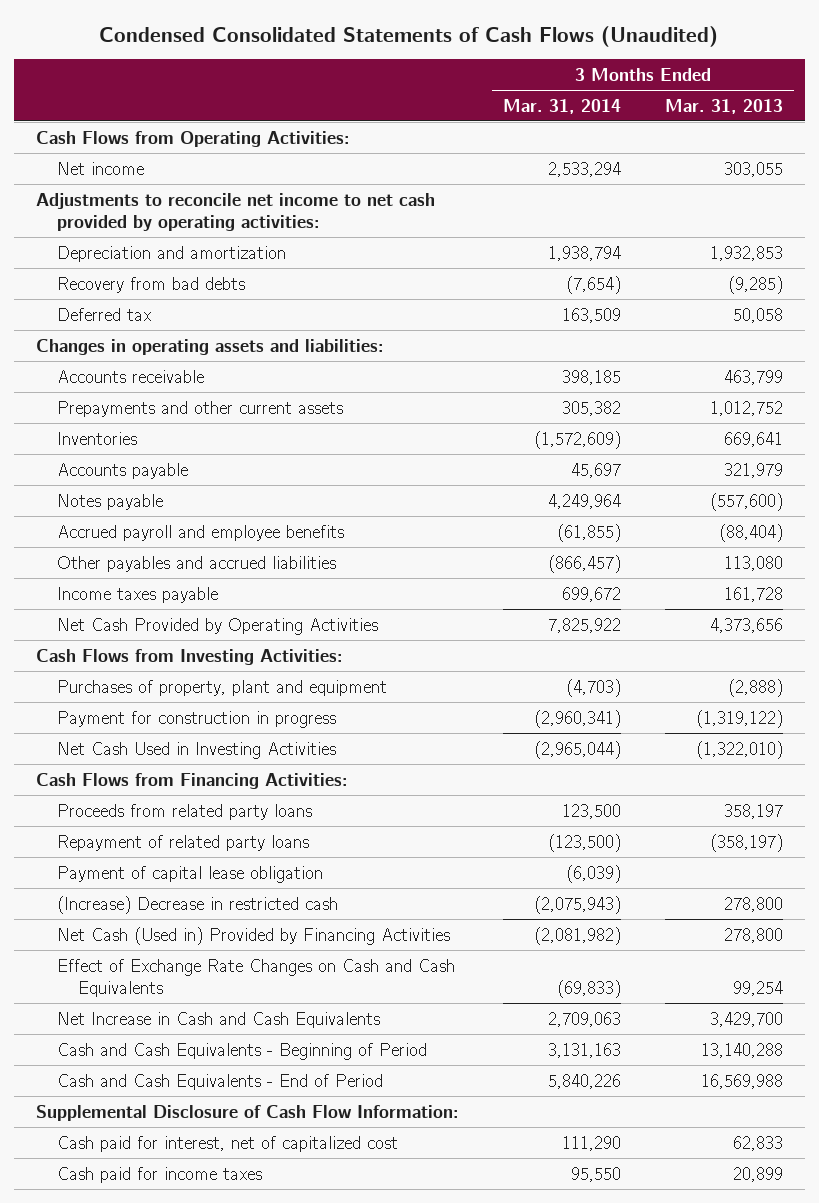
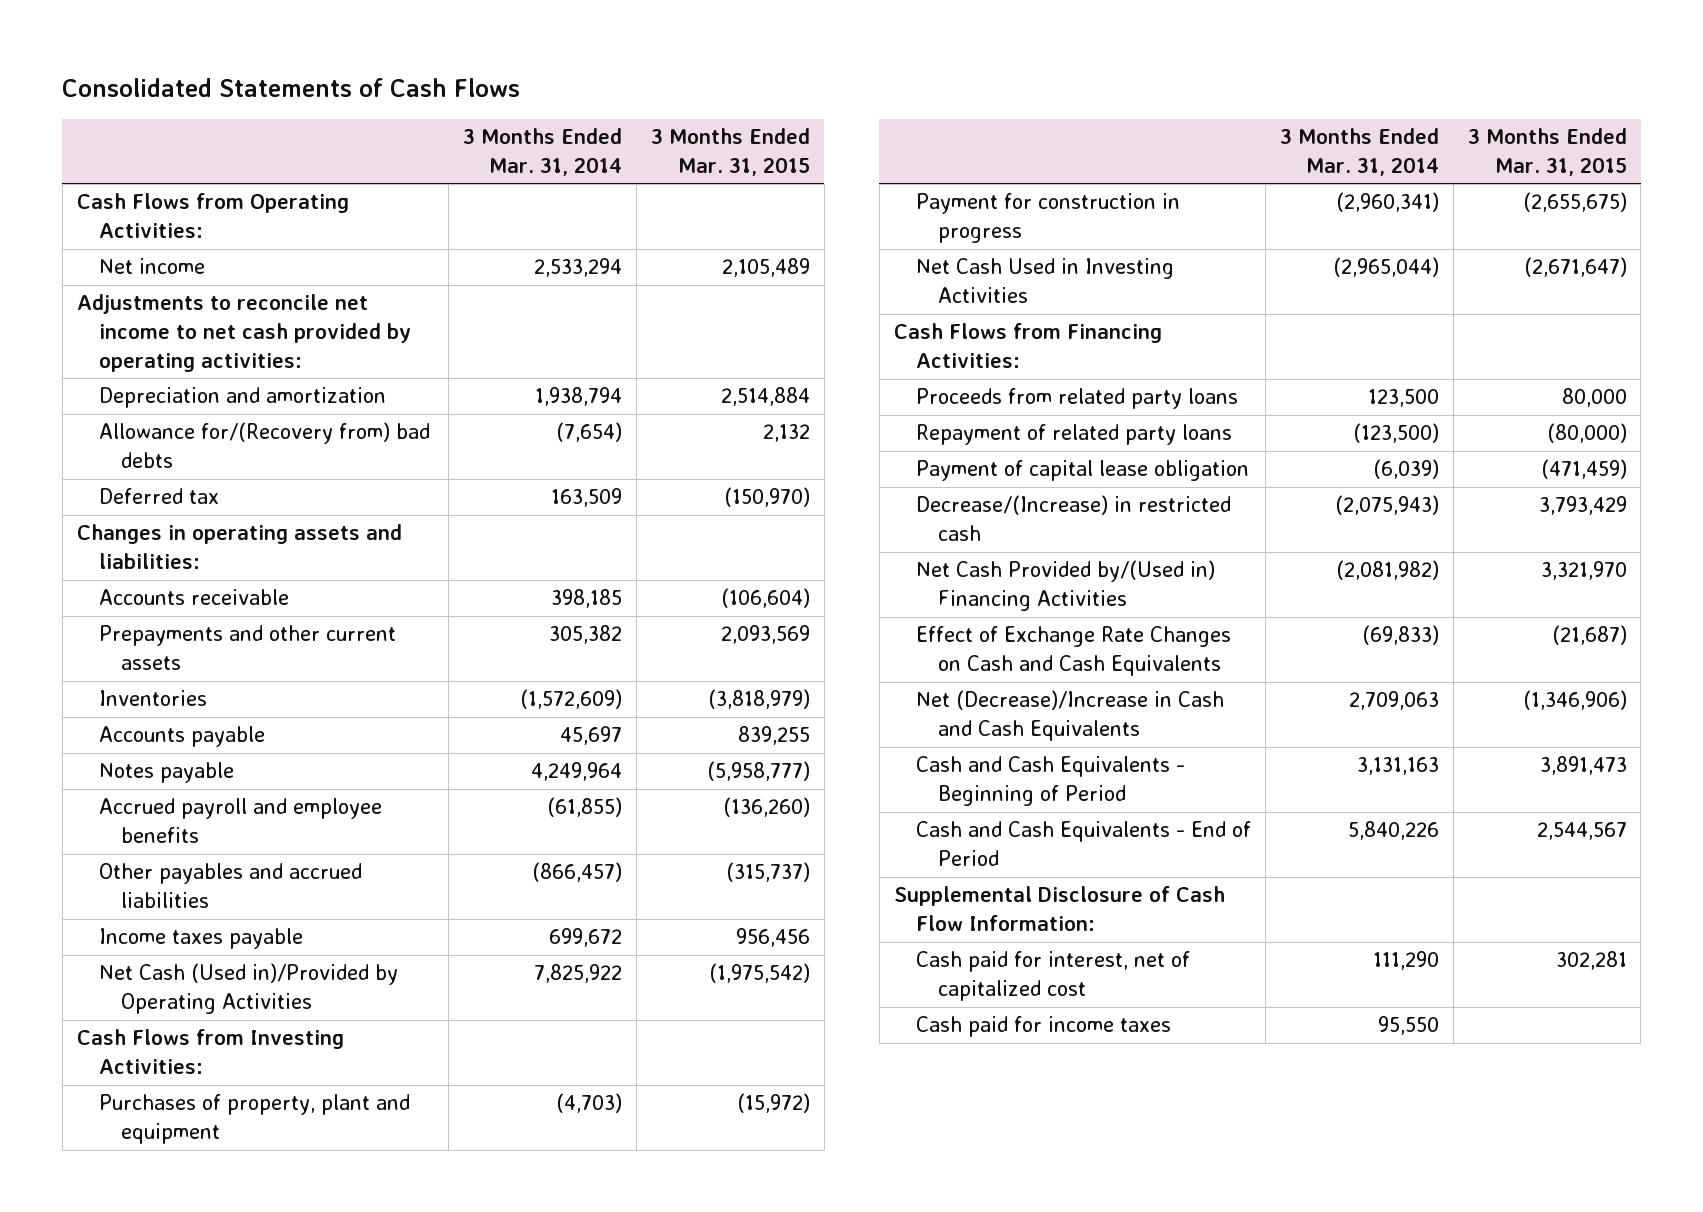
[99,25,719,47] Condensed Consolidated Statements of Cash Flows (Unaudited) -> [62,77,521,97] Consolidated Statements of Cash Flows
[664,98,783,114] Mar. 31, 2013 -> none
none -> [650,128,810,176] 3 Months Ended Mar. 31, 2015
[57,276,246,293] Recovery from bad debts -> [98,422,430,469] Allowance for/(Recovery from) bad debts
[57,617,379,635] Net Cash Provided by Operating Activities -> [98,963,398,1015] Net Cash (Used in)/Provided by Operating Activities
[57,895,339,914] (Increase) Decrease in restricted cash -> [915,495,1231,542] Decrease/(Increase) in restricted cash
[57,926,451,945] Net Cash (Used in) Provided by Financing Activities -> [915,560,1215,612] Net Cash Provided by/(Used in) Financing Activities
[57,1011,381,1028] Net Increase in Cash and Cash Equivalents -> [915,690,1224,742] Net (Decrease)/Increase in Cash and Cash Equivalents

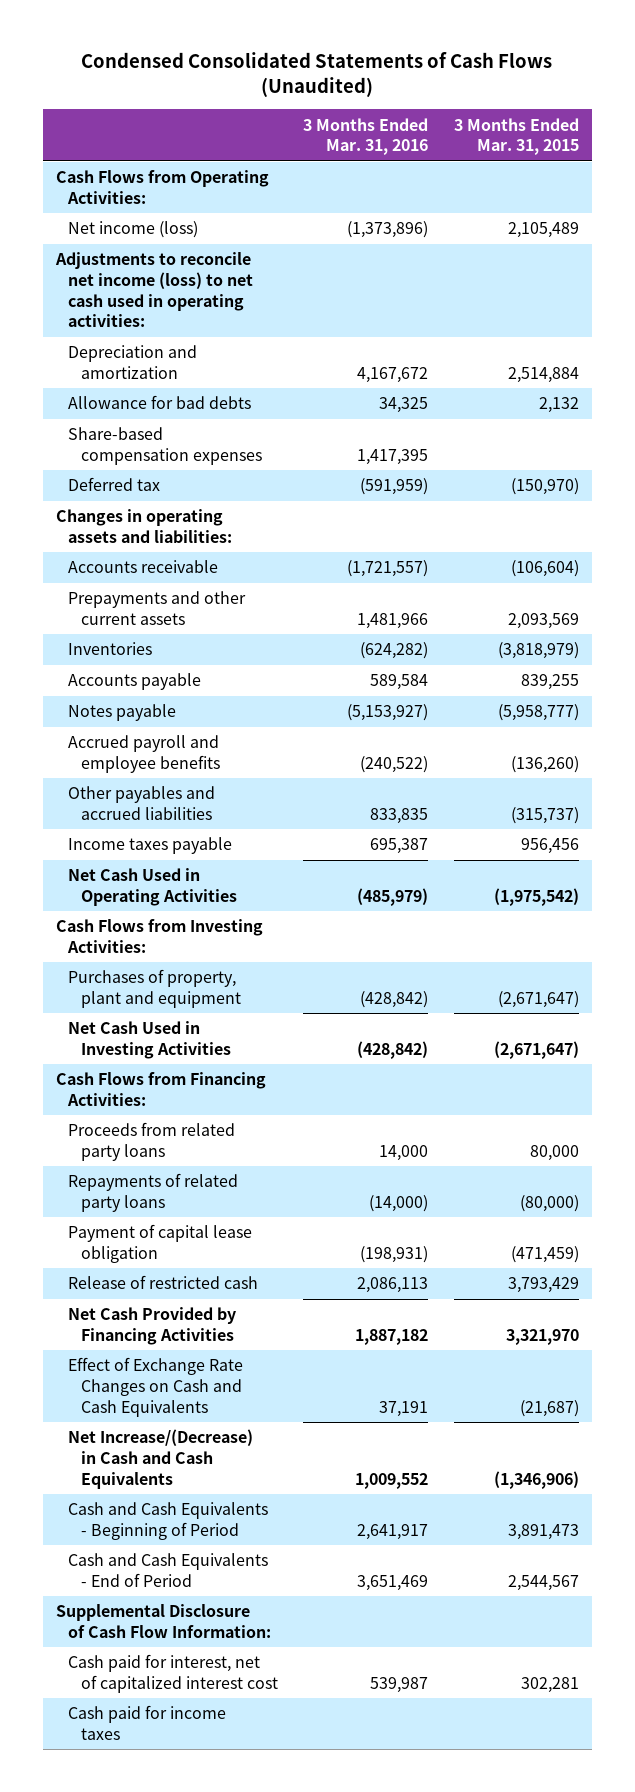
[62,77,521,97] Consolidated Statements of Cash Flows -> [81,51,553,98] Condensed Consolidated Statements of Cash Flows (Unaudited)
[462,128,622,176] 3 Months Ended Mar. 31, 2014 -> none
none -> [303,117,429,156] 3 Months Ended Mar. 31, 2016
[98,258,205,275] Net income -> [68,221,199,239] Net income (loss)
[76,294,411,372] Adjustments to reconcile net income to net cash provided by operating activities: -> [54,252,254,328] Adjustments to reconcile net income (loss) to net cash used in operating activities:
[98,422,430,469] Allowance for/(Recovery from) bad debts -> [68,395,252,410] Allowance for bad debts
none -> [68,427,262,465] Share-based compensation expenses
[98,963,398,1015] Net Cash (Used in)/Provided by Operating Activities -> [68,868,237,906] Net Cash Used in Operating Activities
[915,193,1180,244] Payment for construction in progress -> none
[736,1093,810,1114] (15,972) -> [498,990,580,1008] (2,671,647)
[915,424,1232,446] Repayment of related party loans -> [68,1173,239,1212] Repayments of related party loans
[915,495,1231,542] Decrease/(Increase) in restricted cash -> [68,1275,259,1290] Release of restricted cash
[915,560,1215,612] Net Cash Provided by/(Used in) Financing Activities -> [68,1307,237,1345] Net Cash Provided by Financing Activities
[915,690,1224,742] Net (Decrease)/Increase in Cash and Cash Equivalents -> [68,1429,254,1489] Net Increase/(Decrease) in Cash and Cash Equivalents
[915,951,1190,1002] Cash paid for interest, net of capitalized cost -> [68,1654,278,1693] Cash paid for interest, net of capitalized interest cost

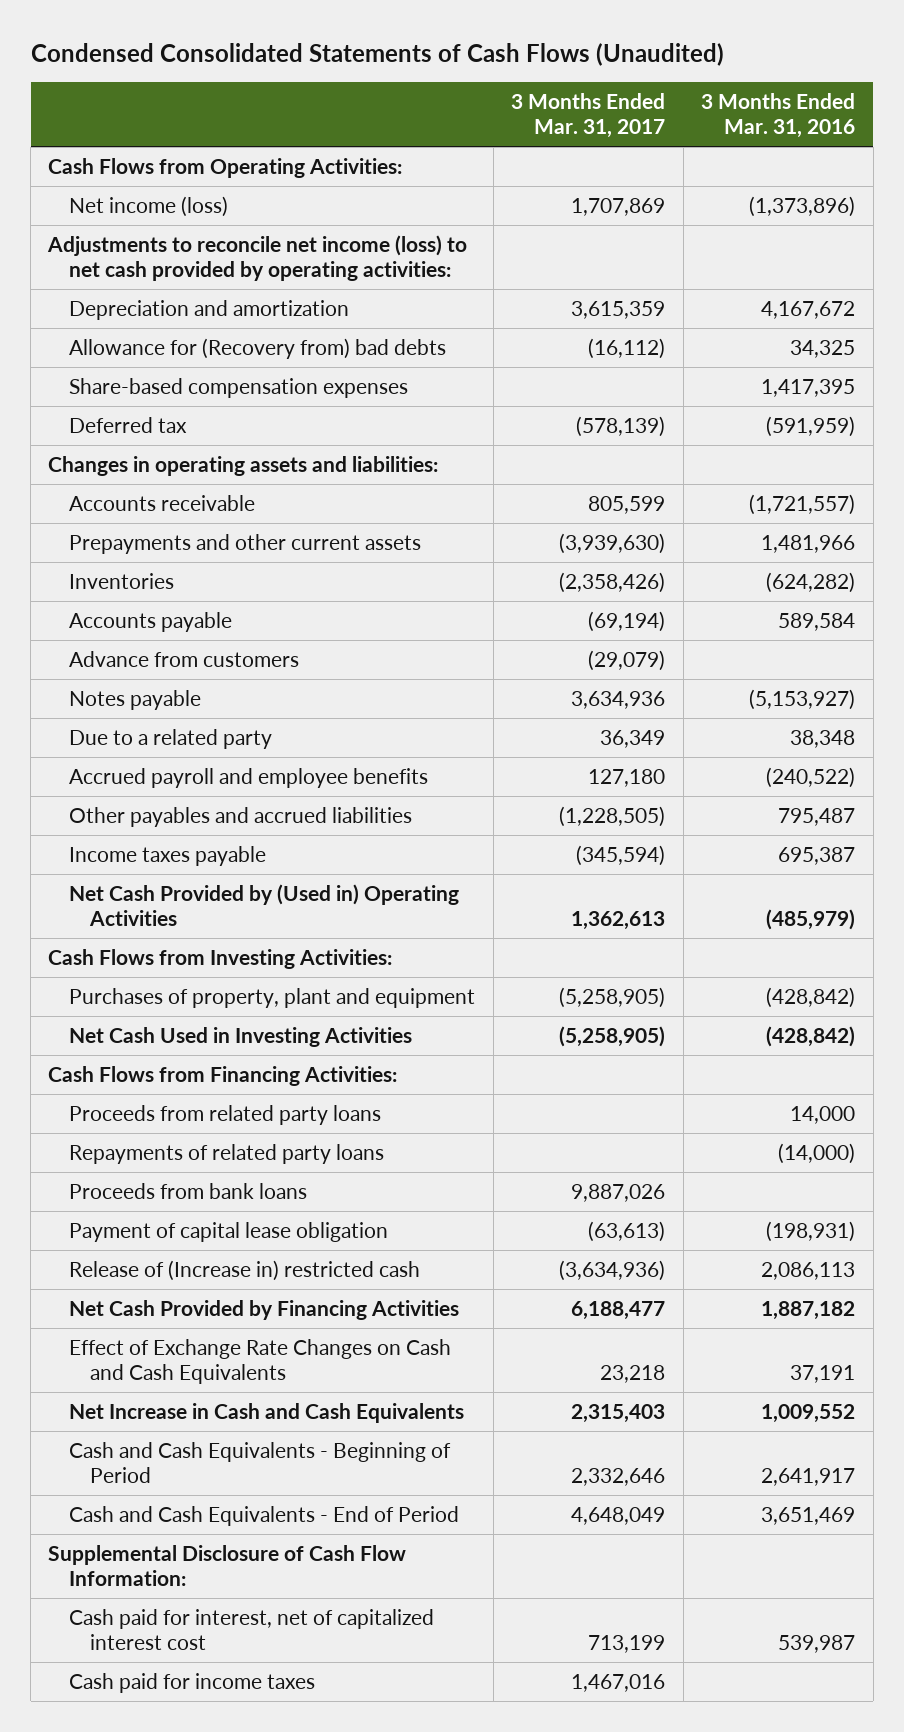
[454,117,580,156] 3 Months Ended Mar. 31, 2015 -> none
none -> [511,92,666,139] 3 Months Ended Mar. 31, 2017
[54,252,254,328] Adjustments to reconcile net income (loss) to net cash used in operating activities: -> [47,234,468,281] Adjustments to reconcile net income (loss) to net cash provided by operating activities:
[68,395,252,410] Allowance for bad debts -> [69,337,447,359] Allowance for (Recovery from) bad debts
none -> [69,650,300,667] Advance from customers
none -> [69,728,273,749] Due to a related party
[370,807,429,824] 833,835 -> [778,807,856,826] 795,487
[68,868,237,906] Net Cash Used in Operating Activities -> [69,883,460,926] Net Cash Provided by (Used in) Operating Activities
none -> [69,1182,308,1199] Proceeds from bank loans
[68,1275,259,1290] Release of restricted cash -> [69,1259,421,1281] Release of (Increase in) restricted cash
[68,1429,254,1489] Net Increase/(Decrease) in Cash and Cash Equivalents -> [69,1402,465,1423] Net Increase in Cash and Cash Equivalents

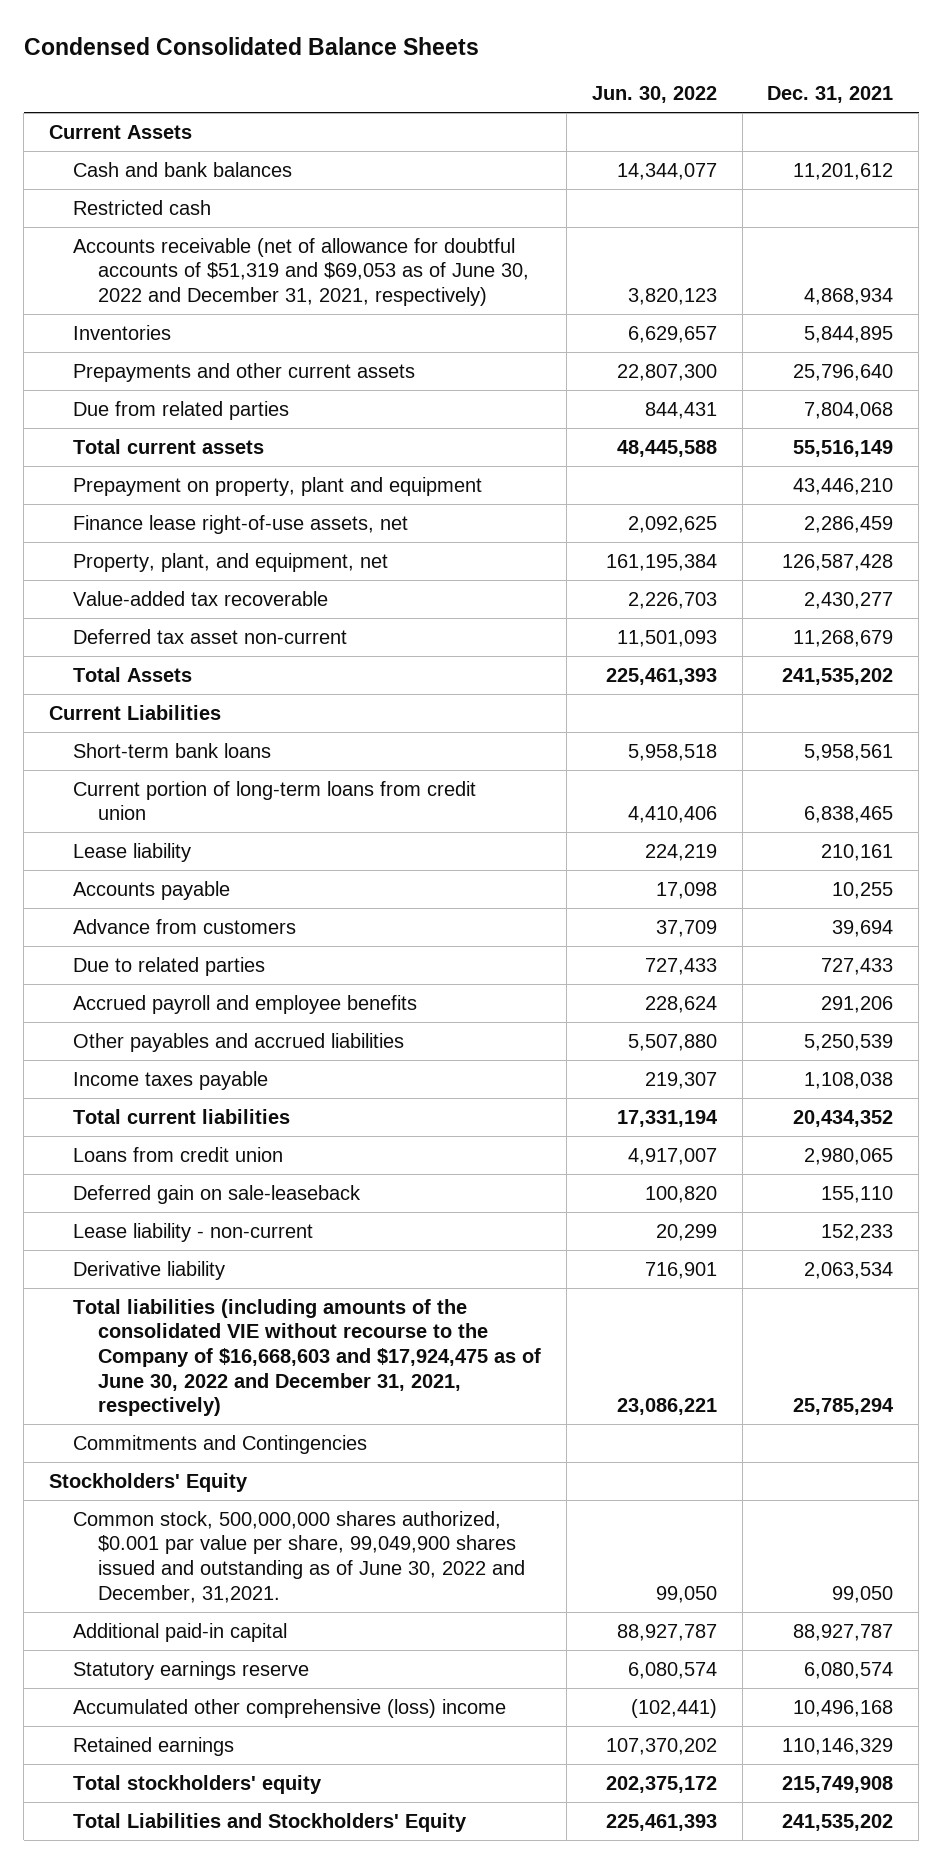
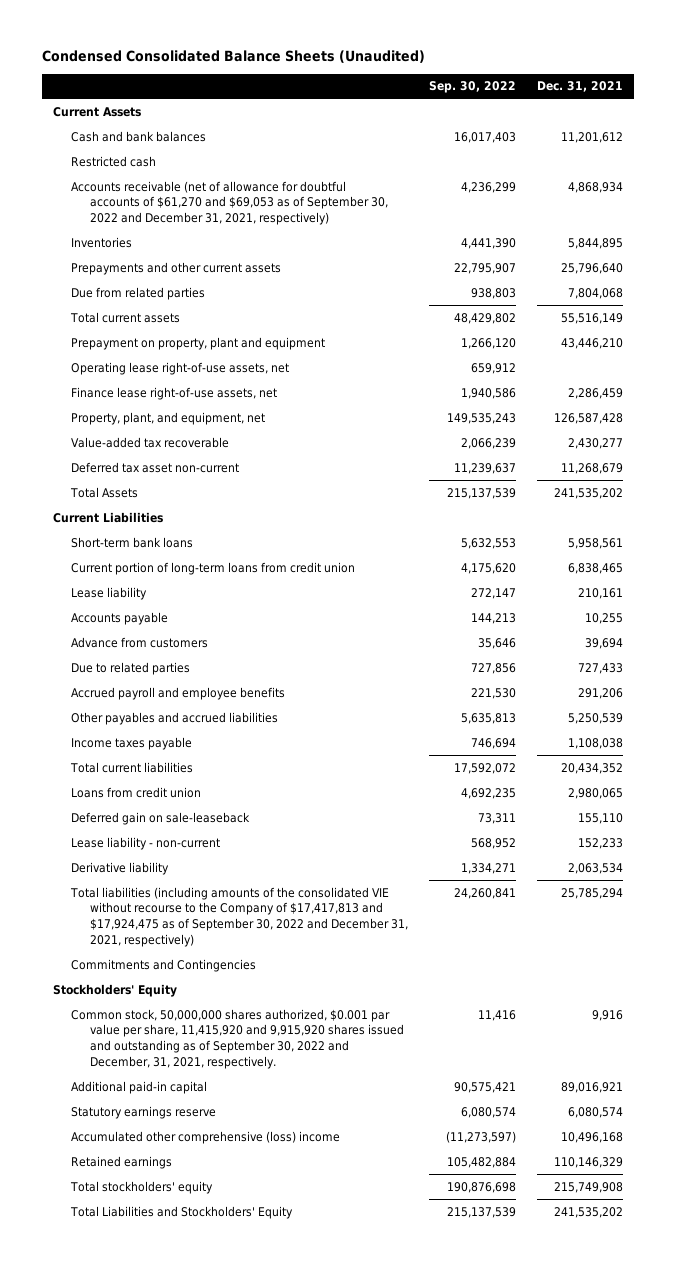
[23,36,479,55] Condensed Consolidated Balance Sheets -> [42,50,426,64] Condensed Consolidated Balance Sheets (Unaudited)
[591,86,717,104] Jun. 30, 2022 -> none
none -> [428,81,516,94] Sep. 30, 2022
[73,237,529,307] Accounts receivable (net of allowance for doubtful accounts of $51,319 and $69,053 as of June 30, 2022 and December 31, 2021, respectively) -> [71,180,388,226] Accounts receivable (net of allowance for doubtful accounts of $61,270 and $69,053 as of September 30, 2022 and December 31, 2021, respectively)
none -> [71,361,290,375] Operating lease right-of-use assets, net
[73,1298,541,1417] Total liabilities (including amounts of the consolidated VIE without recourse to the Company of $16,668,603 and $17,924,475 as of June 30, 2022 and December 31, 2021, respectively) -> [70,886,408,947] Total liabilities (including amounts of the consolidated VIE without recourse to the Company of $17,417,813 and $17,924,475 as of September 30, 2022 and December 31, 2021, respectively)
[73,1510,525,1603] Common stock, 500,000,000 shares authorized, $0.001 par value per share, 99,049,900 shares issued and outstanding as of June 30, 2022 and December, 31,2021. -> [71,1008,404,1069] Common stock, 50,000,000 shares authorized, $0.001 par value per share, 11,415,920 and 9,915,920 shares issued and outstanding as of September 30, 2022 and December, 31, 2021, respectively.
[832,1585,894,1603] 99,050 -> [592,1009,624,1021] 9,916
[793,1623,894,1641] 88,927,787 -> [561,1081,624,1093] 89,016,921

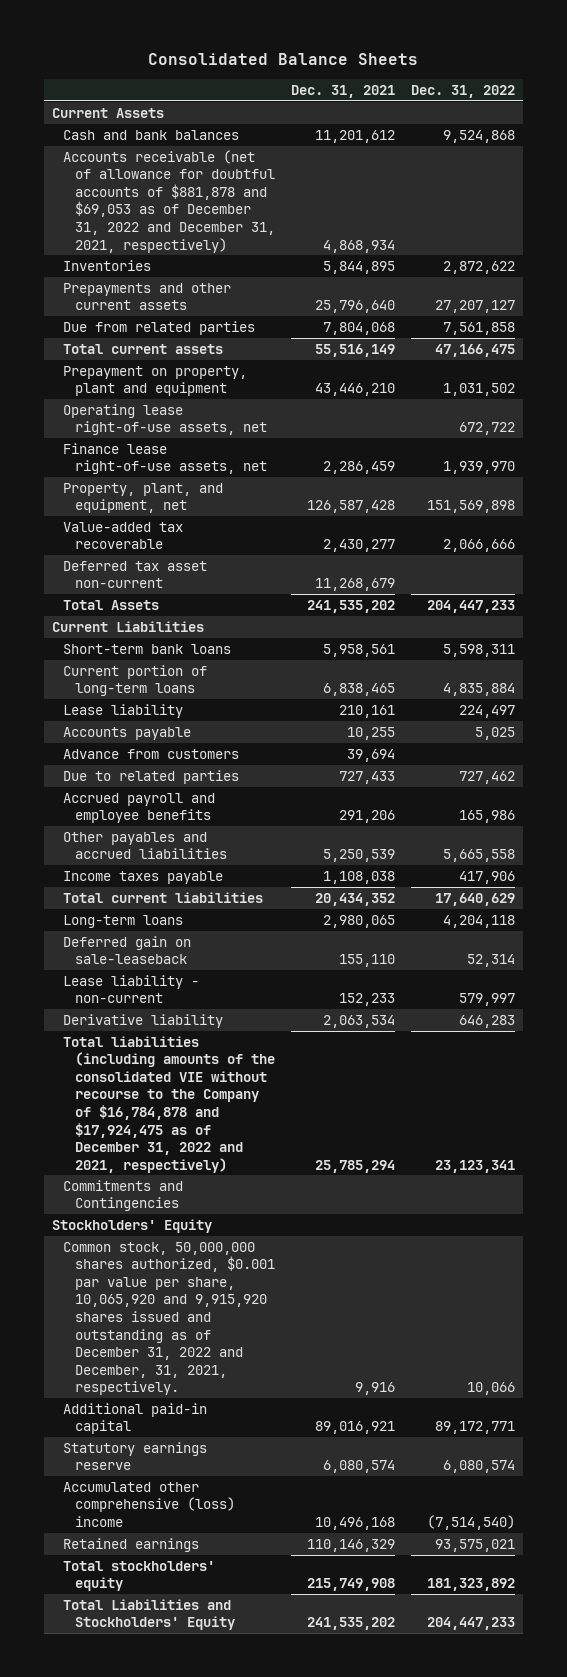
[42,50,426,64] Condensed Consolidated Balance Sheets (Unaudited) -> [148,53,419,66] Consolidated Balance Sheets
[428,81,516,94] Sep. 30, 2022 -> none
none -> [410,84,515,98] Dec. 31, 2022
[71,155,157,167] Restricted cash -> none
[71,180,388,226] Accounts receivable (net of allowance for doubtful accounts of $61,270 and $69,053 as of September 30, 2022 and December 31, 2021, respectively) -> [63,149,275,253] Accounts receivable (net of allowance for doubtful accounts of $881,878 and $69,053 as of December 31, 2022 and December 31, 2021, respectively)
[71,561,356,575] Current portion of long-term loans from credit union -> [63,664,208,697] Current portion of long-term loans
[71,786,202,798] Loans from credit union -> [63,914,184,928] Long-term loans
[70,886,408,947] Total liabilities (including amounts of the consolidated VIE without recourse to the Company of $17,417,813 and $17,924,475 as of September 30, 2022 and December 31, 2021, respectively) -> [63,1035,275,1173] Total liabilities (including amounts of the consolidated VIE without recourse to the Company of $16,784,878 and $17,924,475 as of December 31, 2022 and 2021, respectively)
[71,1008,404,1069] Common stock, 50,000,000 shares authorized, $0.001 par value per share, 11,415,920 and 9,915,920 shares issued and outstanding as of September 30, 2022 and December, 31, 2021, respectively. -> [63,1241,275,1396] Common stock, 50,000,000 shares authorized, $0.001 par value per share, 10,065,920 and 9,915,920 shares issued and outstanding as of December 31, 2022 and December, 31, 2021, respectively.

